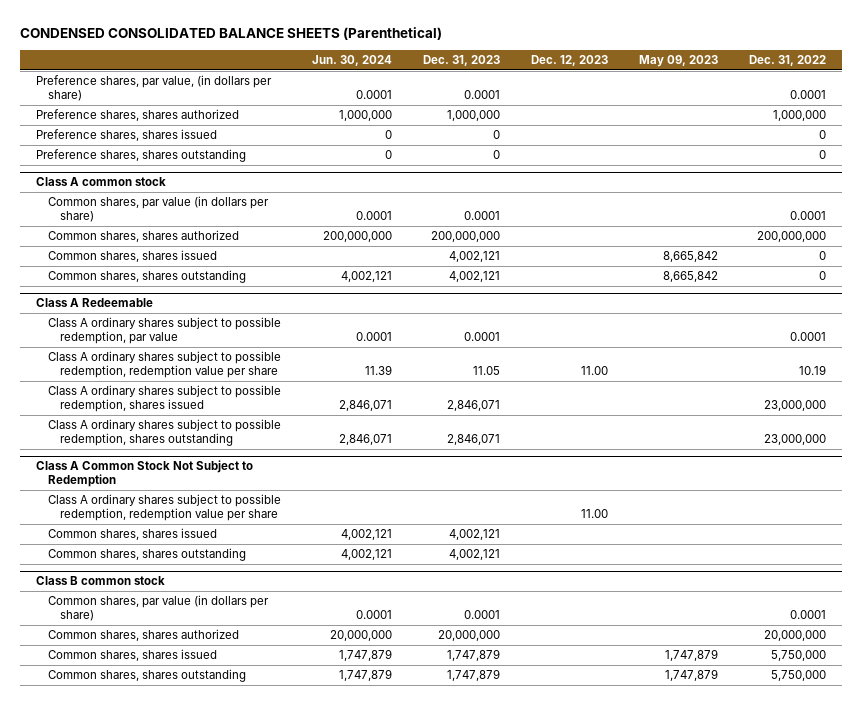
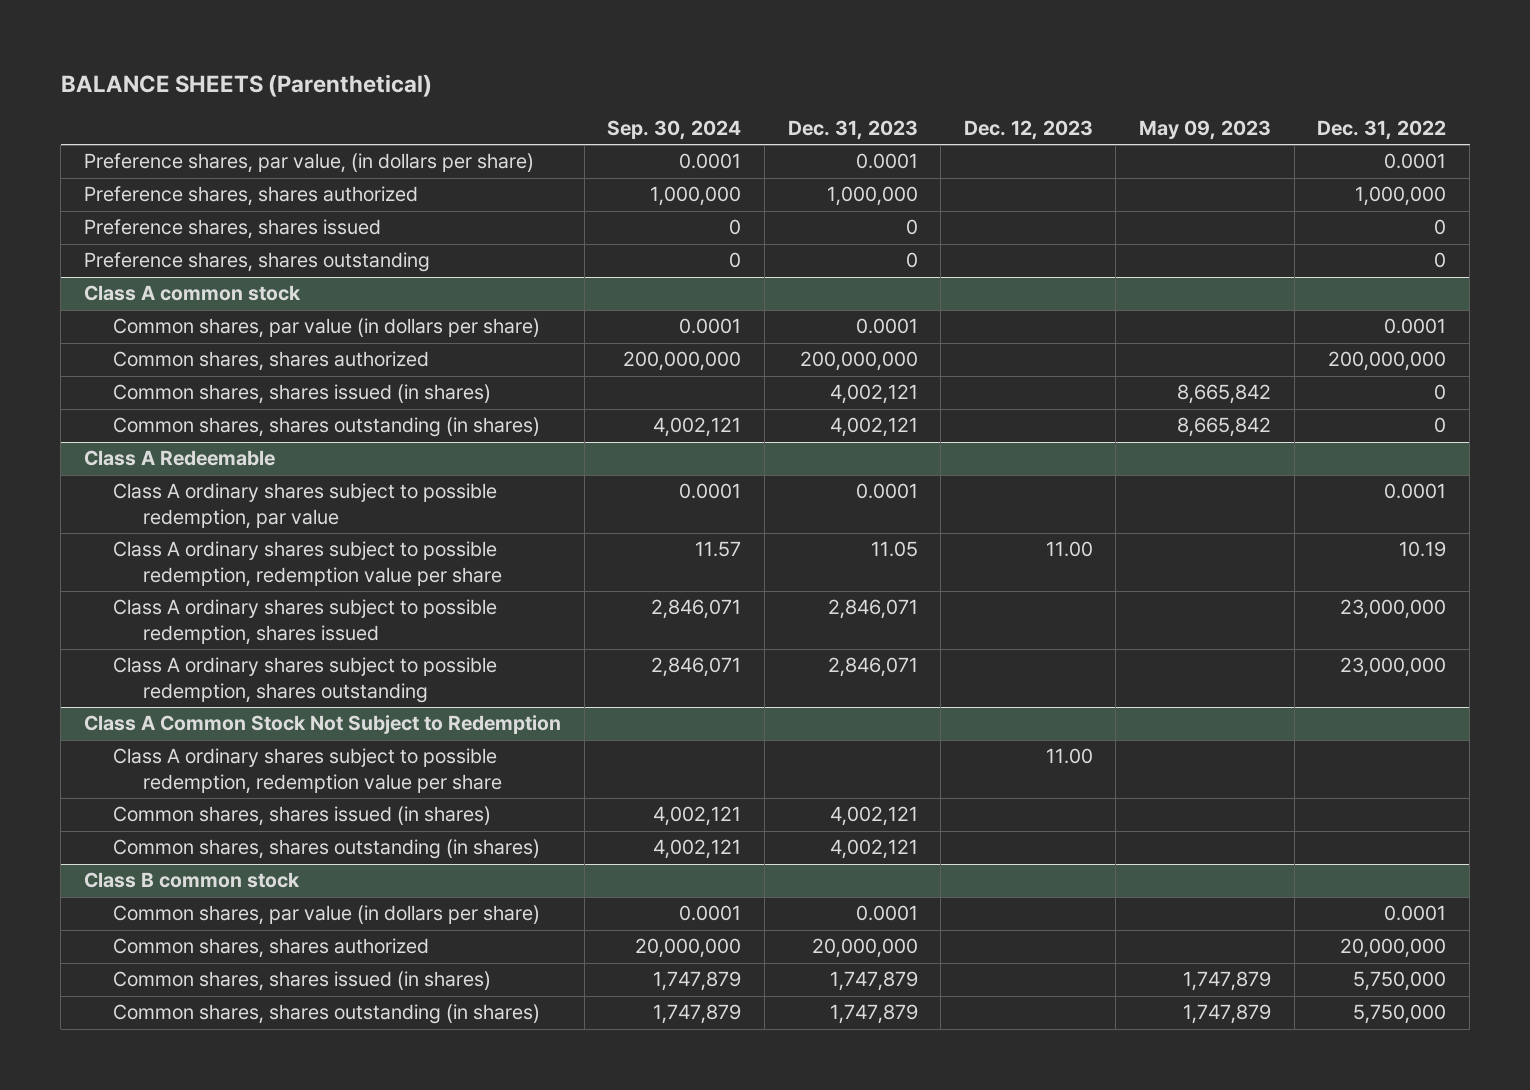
[19,27,442,41] CONDENSED CONSOLIDATED BALANCE SHEETS (Parenthetical) -> [60,73,432,97] BALANCE SHEETS (Parenthetical)
[311,55,392,67] Jun. 30, 2024 -> none
none -> [607,120,742,141] Sep. 30, 2024
[47,250,217,263] Common shares, shares issued -> [113,384,492,405] Common shares, shares issued (in shares)
[47,270,246,284] Common shares, shares outstanding -> [113,417,541,438] Common shares, shares outstanding (in shares)
[47,528,217,541] Common shares, shares issued -> [113,806,492,827] Common shares, shares issued (in shares)
[47,548,246,562] Common shares, shares outstanding -> [113,839,541,860] Common shares, shares outstanding (in shares)
[47,649,217,662] Common shares, shares issued -> [113,971,492,992] Common shares, shares issued (in shares)
[47,669,246,683] Common shares, shares outstanding -> [113,1004,541,1025] Common shares, shares outstanding (in shares)

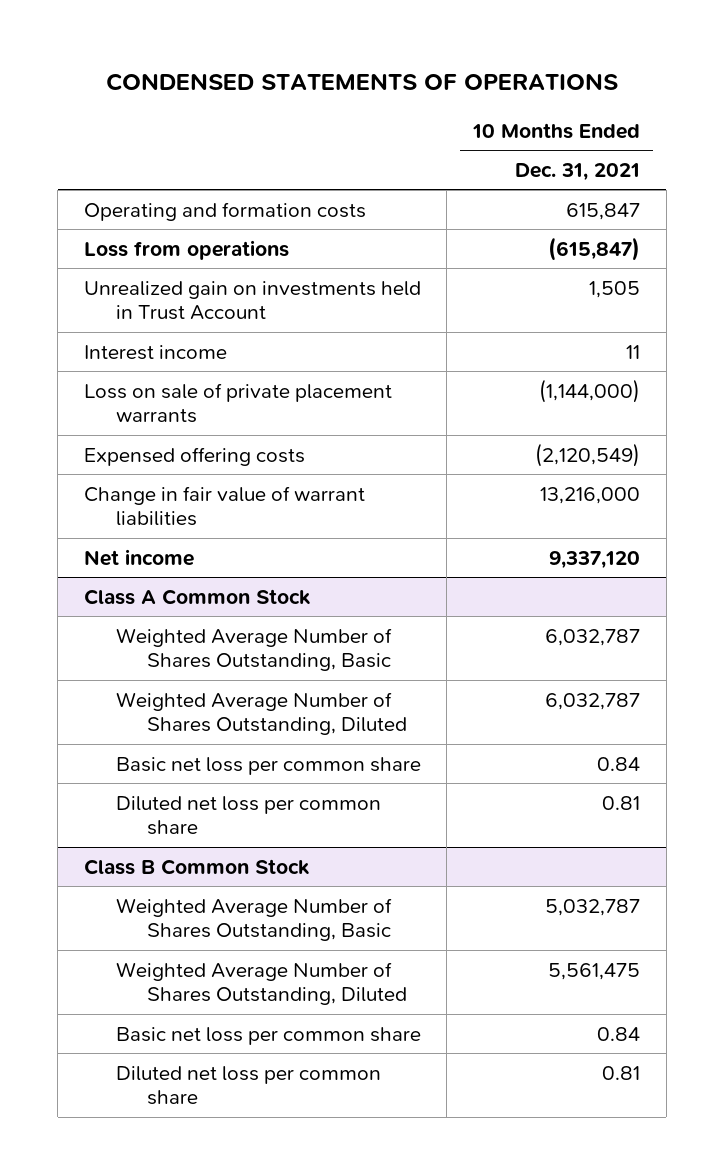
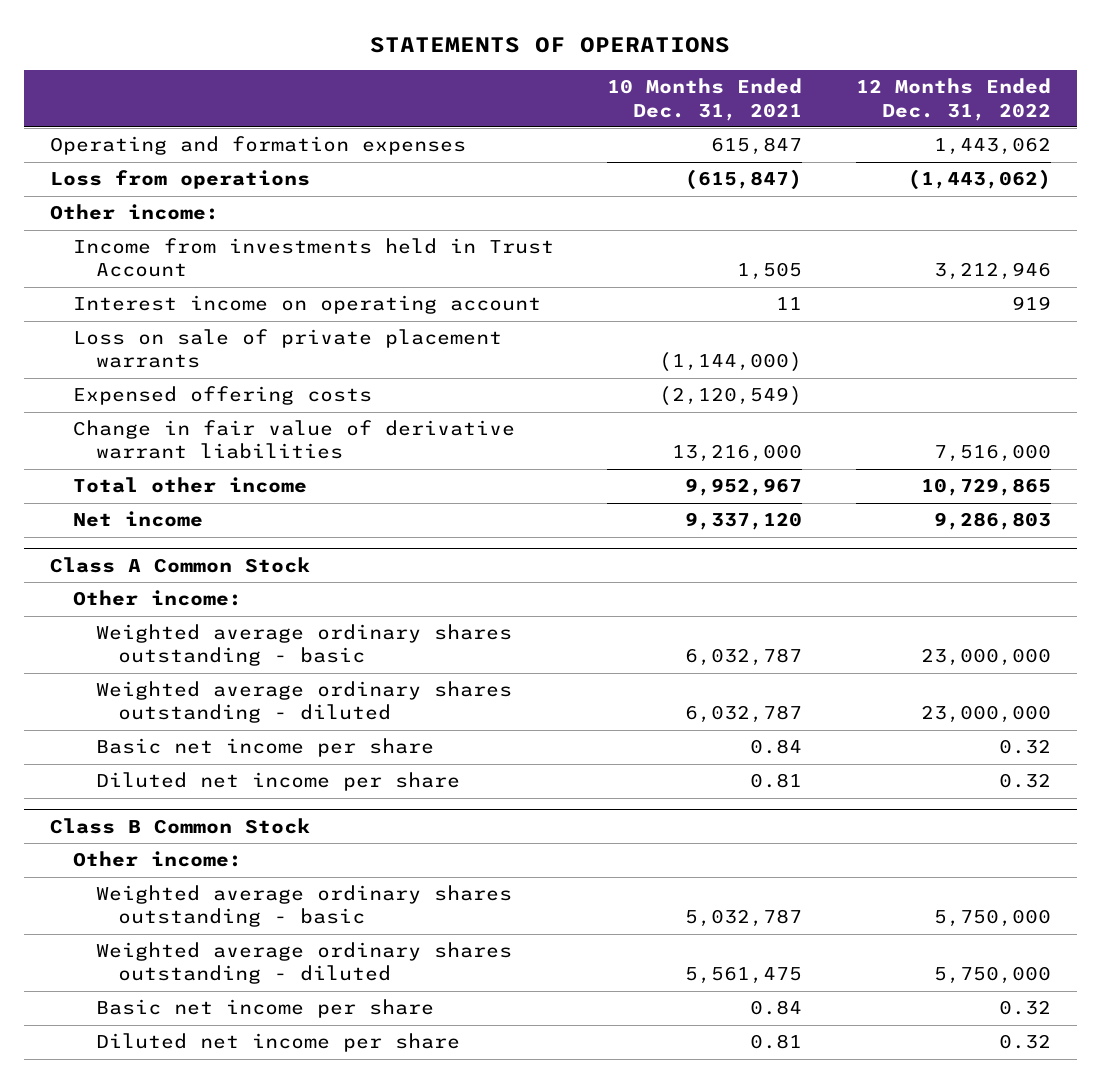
[105,73,618,92] CONDENSED STATEMENTS OF OPERATIONS -> [370,37,731,54] STATEMENTS OF OPERATIONS
none -> [855,78,1051,121] 12 Months Ended Dec. 31, 2022
[83,201,366,221] Operating and formation costs -> [50,136,467,156] Operating and formation expenses
none -> [50,204,220,221] Other income:
[83,280,421,321] Unrealized gain on investments held in Trust Account -> [73,238,555,278] Income from investments held in Trust Account
[83,344,227,360] Interest income -> [73,295,542,315] Interest income on operating account
[83,485,365,527] Change in fair value of warrant liabilities -> [73,420,516,460] Change in fair value of derivative warrant liabilities
none -> [73,477,308,494] Total other income
none -> [73,590,243,607] Other income:
[115,627,392,672] Weighted Average Number of Shares Outstanding, Basic -> [95,624,512,667] Weighted average ordinary shares outstanding - basic
[115,691,408,736] Weighted Average Number of Shares Outstanding, Diluted -> [95,681,512,724] Weighted average ordinary shares outstanding - diluted
[115,756,421,775] Basic net loss per common share -> [95,738,434,758] Basic net income per share
[115,795,381,836] Diluted net loss per common share -> [95,772,460,792] Diluted net income per share
none -> [73,851,243,868] Other income:
[115,897,392,942] Weighted Average Number of Shares Outstanding, Basic -> [95,885,512,928] Weighted average ordinary shares outstanding - basic
[115,961,408,1006] Weighted Average Number of Shares Outstanding, Diluted -> [95,942,512,985] Weighted average ordinary shares outstanding - diluted
[115,1026,421,1045] Basic net loss per common share -> [95,999,434,1019] Basic net income per share
[115,1065,381,1106] Diluted net loss per common share -> [95,1033,460,1053] Diluted net income per share

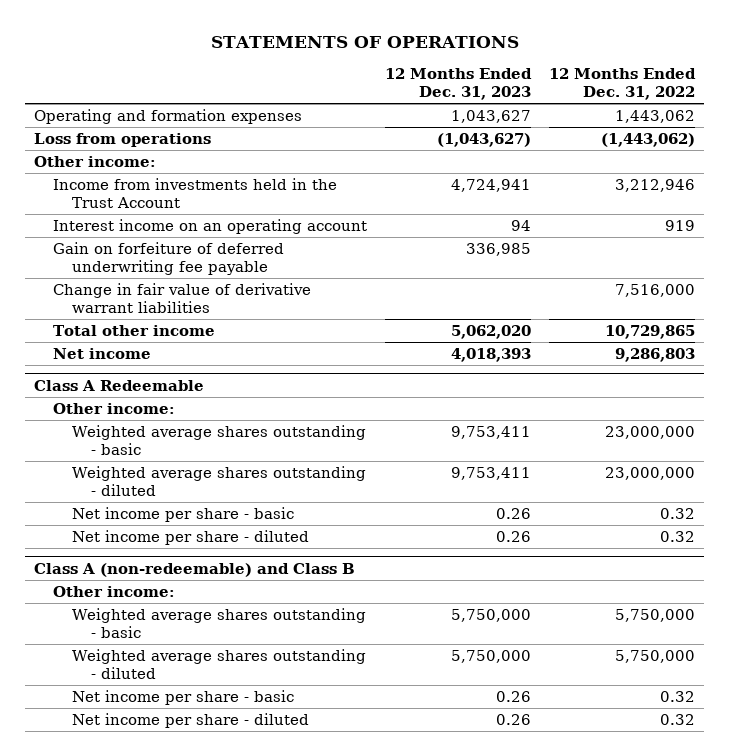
[607,78,803,121] 10 Months Ended Dec. 31, 2021 -> none
none -> [384,67,532,100] 12 Months Ended Dec. 31, 2023
[73,329,503,369] Loss on sale of private placement warrants -> none
[73,386,373,406] Expensed offering costs -> none
[73,238,555,278] Income from investments held in Trust Account -> [53,177,338,208] Income from investments held in the Trust Account
[73,295,542,315] Interest income on operating account -> [53,218,368,234] Interest income on an operating account
none -> [53,241,285,275] Gain on forfeiture of deferred underwriting fee payable
[50,556,311,573] Class A Common Stock -> none
none -> [34,379,205,391] Class A Redeemable
[50,817,311,834] Class B Common Stock -> none
[95,624,512,667] Weighted average ordinary shares outstanding - basic -> [72,424,367,455] Weighted average shares outstanding - basic
[95,681,512,724] Weighted average ordinary shares outstanding - diluted -> [72,465,367,496] Weighted average shares outstanding - diluted
[95,738,434,758] Basic net income per share -> [72,506,295,522] Net income per share - basic
[95,772,460,792] Diluted net income per share -> [72,529,310,545] Net income per share - diluted
none -> [34,562,356,577] Class A (non-redeemable) and Class B
[95,885,512,928] Weighted average ordinary shares outstanding - basic -> [72,607,367,638] Weighted average shares outstanding - basic
[95,942,512,985] Weighted average ordinary shares outstanding - diluted -> [72,648,367,679] Weighted average shares outstanding - diluted
[95,999,434,1019] Basic net income per share -> [72,689,295,705] Net income per share - basic
[95,1033,460,1053] Diluted net income per share -> [72,712,310,728] Net income per share - diluted

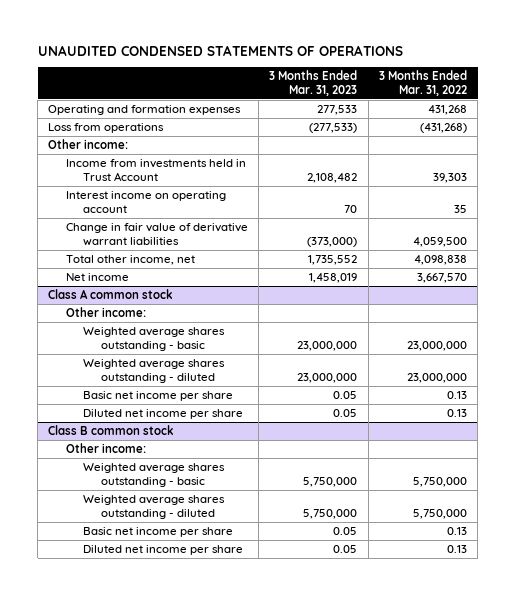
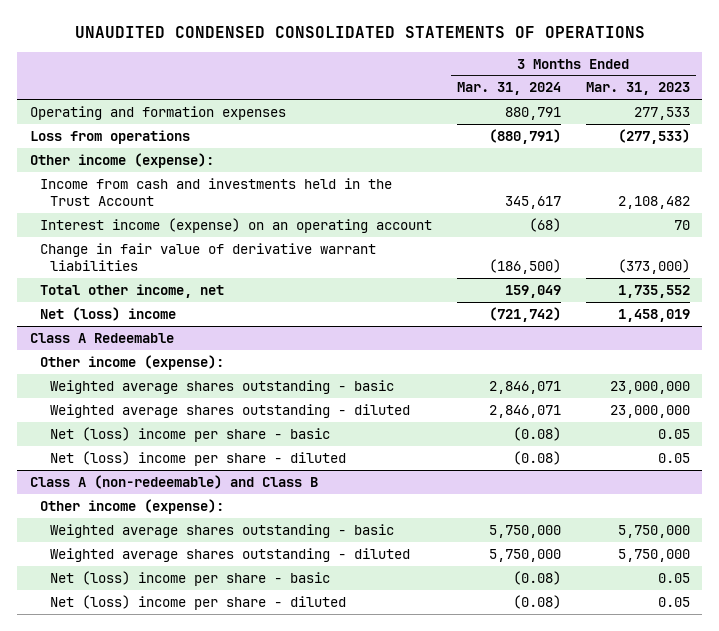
[37,44,403,56] UNAUDITED CONDENSED STATEMENTS OF OPERATIONS -> [74,26,645,39] UNAUDITED CONDENSED CONSOLIDATED STATEMENTS OF OPERATIONS
[378,70,467,97] 3 Months Ended Mar. 31, 2022 -> none
none -> [456,82,561,96] Mar. 31, 2024
[48,139,129,150] Other income: -> [29,152,214,168] Other income (expense):
[65,159,246,181] Income from investments held in Trust Account -> [39,177,392,207] Income from cash and investments held in the Trust Account
[65,191,226,213] Interest income on operating account -> [39,217,432,233] Interest income (expense) on an operating account
[48,289,174,300] Class A common stock -> none
[65,273,129,282] Net income -> [39,306,176,321] Net (loss) income
none -> [29,332,174,343] Class A Redeemable
[65,307,146,318] Other income: -> [39,354,224,370] Other income (expense):
[48,425,175,436] Class B common stock -> none
[83,391,234,402] Basic net income per share -> [50,426,331,442] Net (loss) income per share - basic
[83,409,244,420] Diluted net income per share -> [50,450,347,466] Net (loss) income per share - diluted
none -> [29,474,318,489] Class A (non-redeemable) and Class B
[65,443,146,454] Other income: -> [39,498,224,514] Other income (expense):
[83,527,234,538] Basic net income per share -> [50,570,331,586] Net (loss) income per share - basic
[83,545,244,556] Diluted net income per share -> [50,594,347,610] Net (loss) income per share - diluted

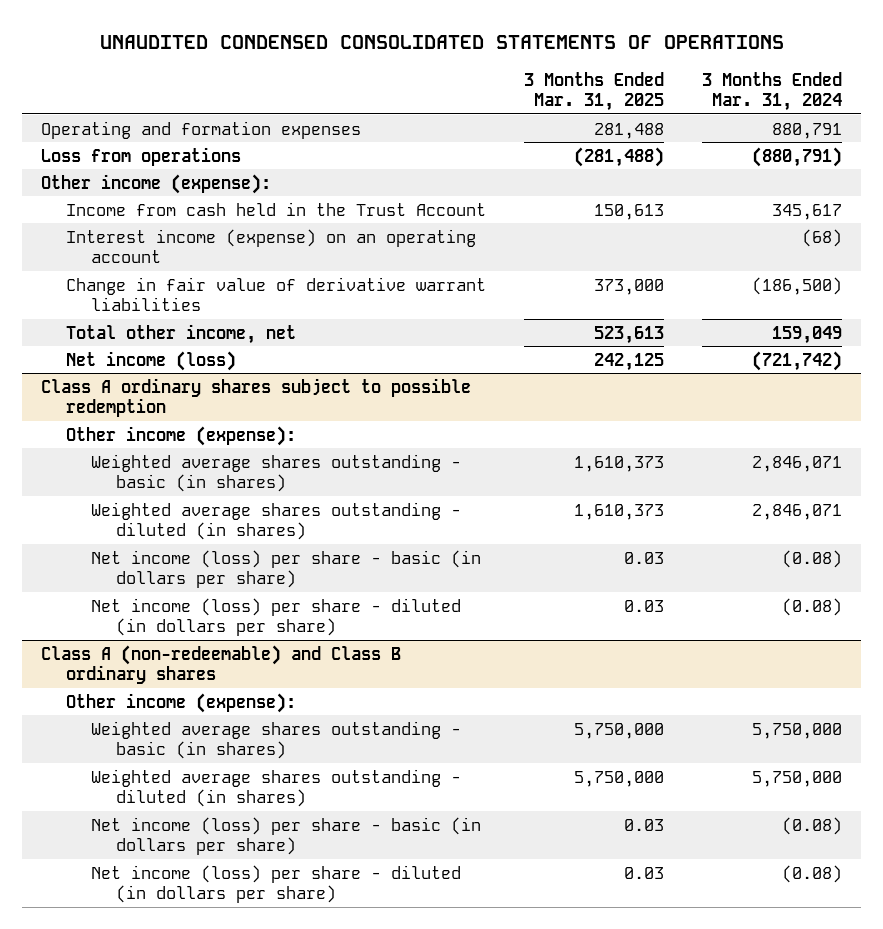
[585,82,690,96] Mar. 31, 2023 -> none
none -> [523,71,664,112] 3 Months Ended Mar. 31, 2025
[39,177,392,207] Income from cash and investments held in the Trust Account -> [66,201,487,216] Income from cash held in the Trust Account
[39,306,176,321] Net (loss) income -> [66,350,237,371] Net income (loss)
[29,332,174,343] Class A Redeemable -> [41,377,472,417] Class A ordinary shares subject to possible redemption
[50,379,395,394] Weighted average shares outstanding - basic -> [90,453,461,492] Weighted average shares outstanding - basic (in shares)
[50,403,411,418] Weighted average shares outstanding - diluted -> [90,501,461,540] Weighted average shares outstanding - diluted (in shares)
[50,426,331,442] Net (loss) income per share - basic -> [90,549,481,588] Net income (loss) per share - basic (in dollars per share)
[50,450,347,466] Net (loss) income per share - diluted -> [90,597,461,636] Net income (loss) per share - diluted (in dollars per share)
[29,474,318,489] Class A (non-redeemable) and Class B -> [41,644,402,684] Class A (non-redeemable) and Class B ordinary shares
[50,523,395,538] Weighted average shares outstanding - basic -> [90,720,461,759] Weighted average shares outstanding - basic (in shares)
[50,547,411,562] Weighted average shares outstanding - diluted -> [90,768,461,807] Weighted average shares outstanding - diluted (in shares)
[50,570,331,586] Net (loss) income per share - basic -> [90,816,481,855] Net income (loss) per share - basic (in dollars per share)
[50,594,347,610] Net (loss) income per share - diluted -> [90,864,461,903] Net income (loss) per share - diluted (in dollars per share)

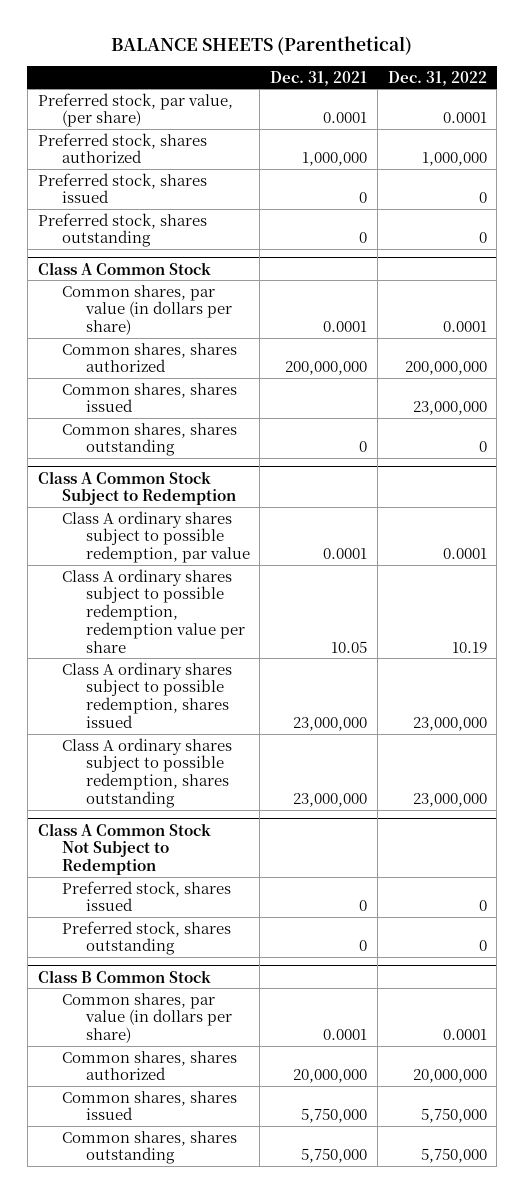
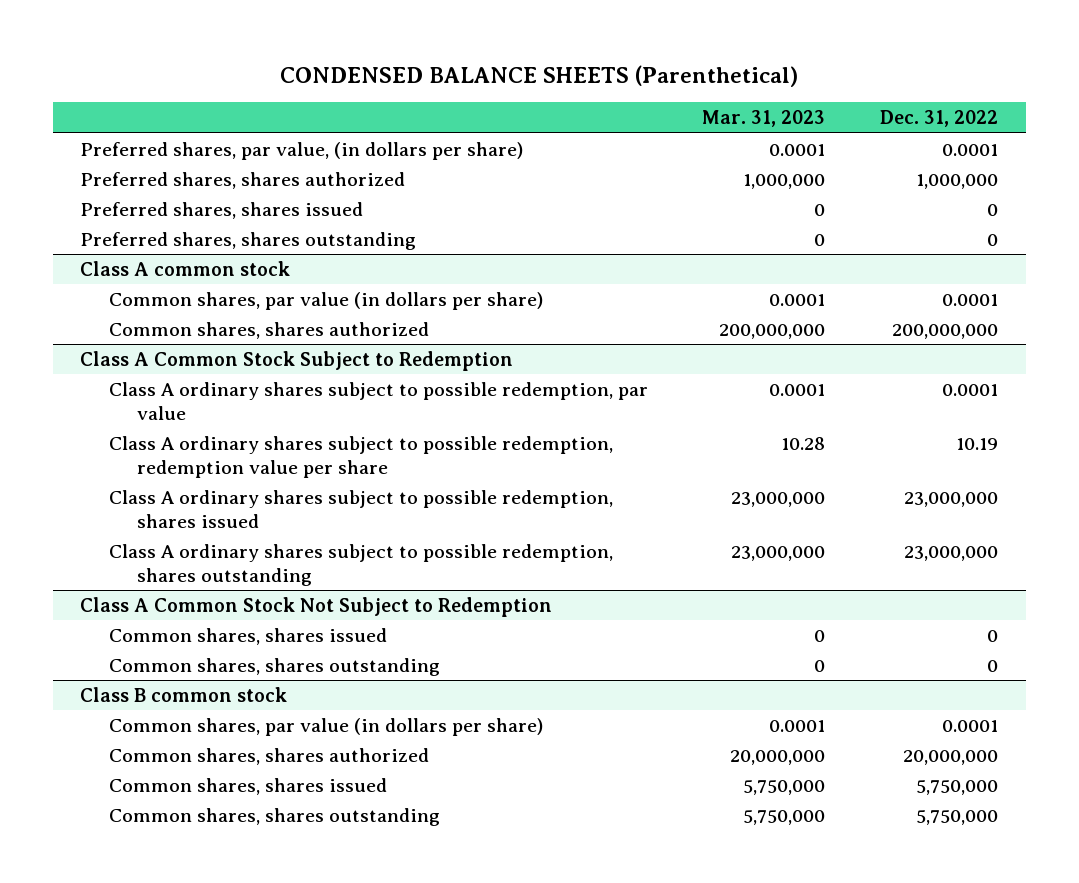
[111,35,413,55] BALANCE SHEETS (Parenthetical) -> [280,64,799,87] CONDENSED BALANCE SHEETS (Parenthetical)
[270,70,368,86] Dec. 31, 2021 -> none
none -> [702,110,826,128] Mar. 31, 2023
[37,92,233,128] Preferred stock, par value, (per share) -> [80,141,524,160] Preferred shares, par value, (in dollars per share)
[37,132,207,164] Preferred stock, shares authorized -> [80,171,406,189] Preferred shares, shares authorized
[37,172,207,204] Preferred stock, shares issued -> [80,201,364,219] Preferred shares, shares issued
[37,212,207,248] Preferred stock, shares outstanding -> [80,231,417,250] Preferred shares, shares outstanding
[37,261,211,275] Class A Common Stock -> [80,260,291,276] Class A common stock
[61,382,237,413] Common shares, shares issued -> none
[61,422,237,457] Common shares, shares outstanding -> none
[61,880,231,912] Preferred stock, shares issued -> none
[61,920,231,956] Preferred stock, shares outstanding -> none
none -> [108,627,387,645] Common shares, shares issued
none -> [108,657,440,676] Common shares, shares outstanding
[37,969,211,983] Class B Common Stock -> [80,686,288,702] Class B common stock

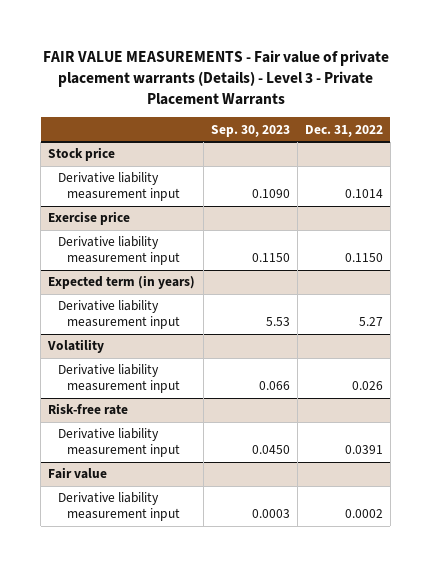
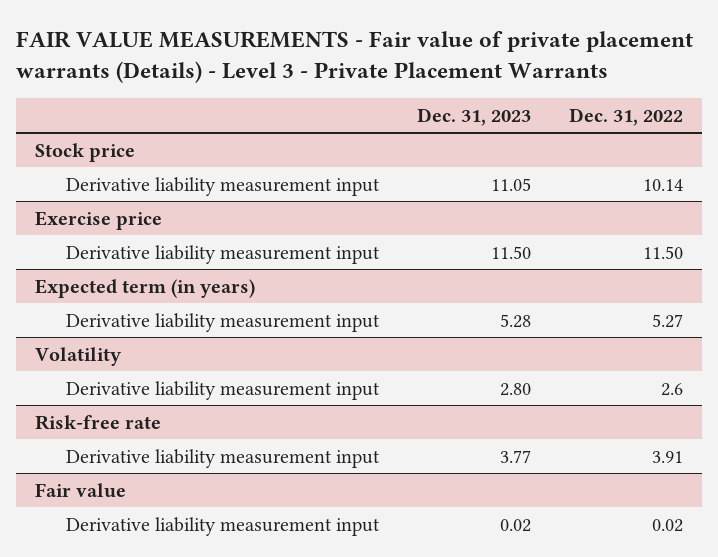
[210,124,290,137] Sep. 30, 2023 -> none
none -> [416,107,531,126] Dec. 31, 2023
[344,189,383,199] 0.1014 -> [643,178,684,191] 10.14
[344,253,383,263] 0.1150 -> [643,245,684,259] 11.50
[351,381,383,391] 0.026 -> [661,382,684,396] 2.6
[344,445,383,455] 0.0391 -> [652,450,684,463] 3.91
[344,509,383,519] 0.0002 -> [652,518,684,532] 0.02

